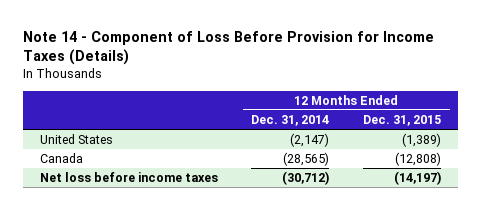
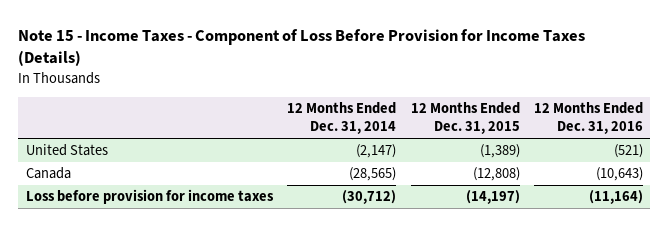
[22,31,434,66] Note 14 - Component of Loss Before Provision for Income Taxes (Details) -> [18,28,586,67] Note 15 - Income Taxes - Component of Loss Before Provision for Income Taxes (Details)
none -> [534,102,644,135] 12 Months Ended Dec. 31, 2016
[39,172,218,183] Net loss before income taxes -> [25,189,274,205] Loss before provision for income taxes

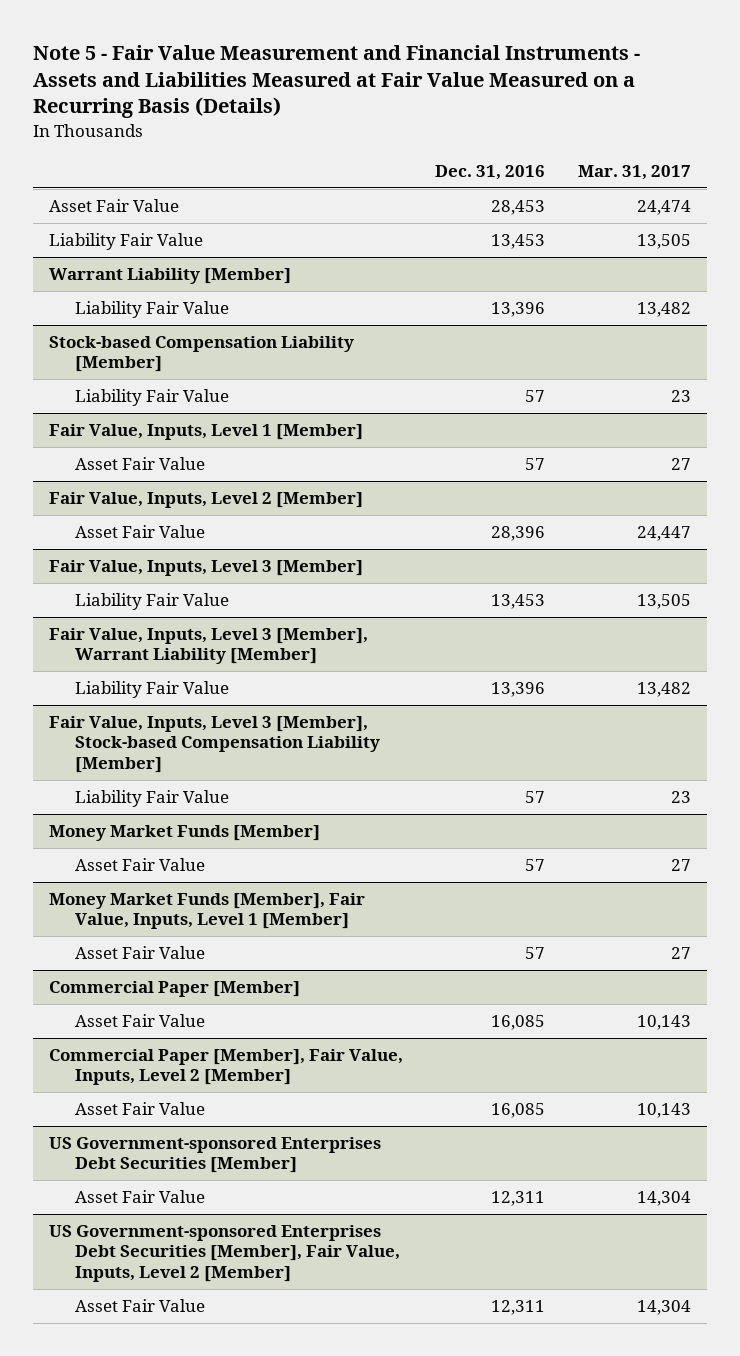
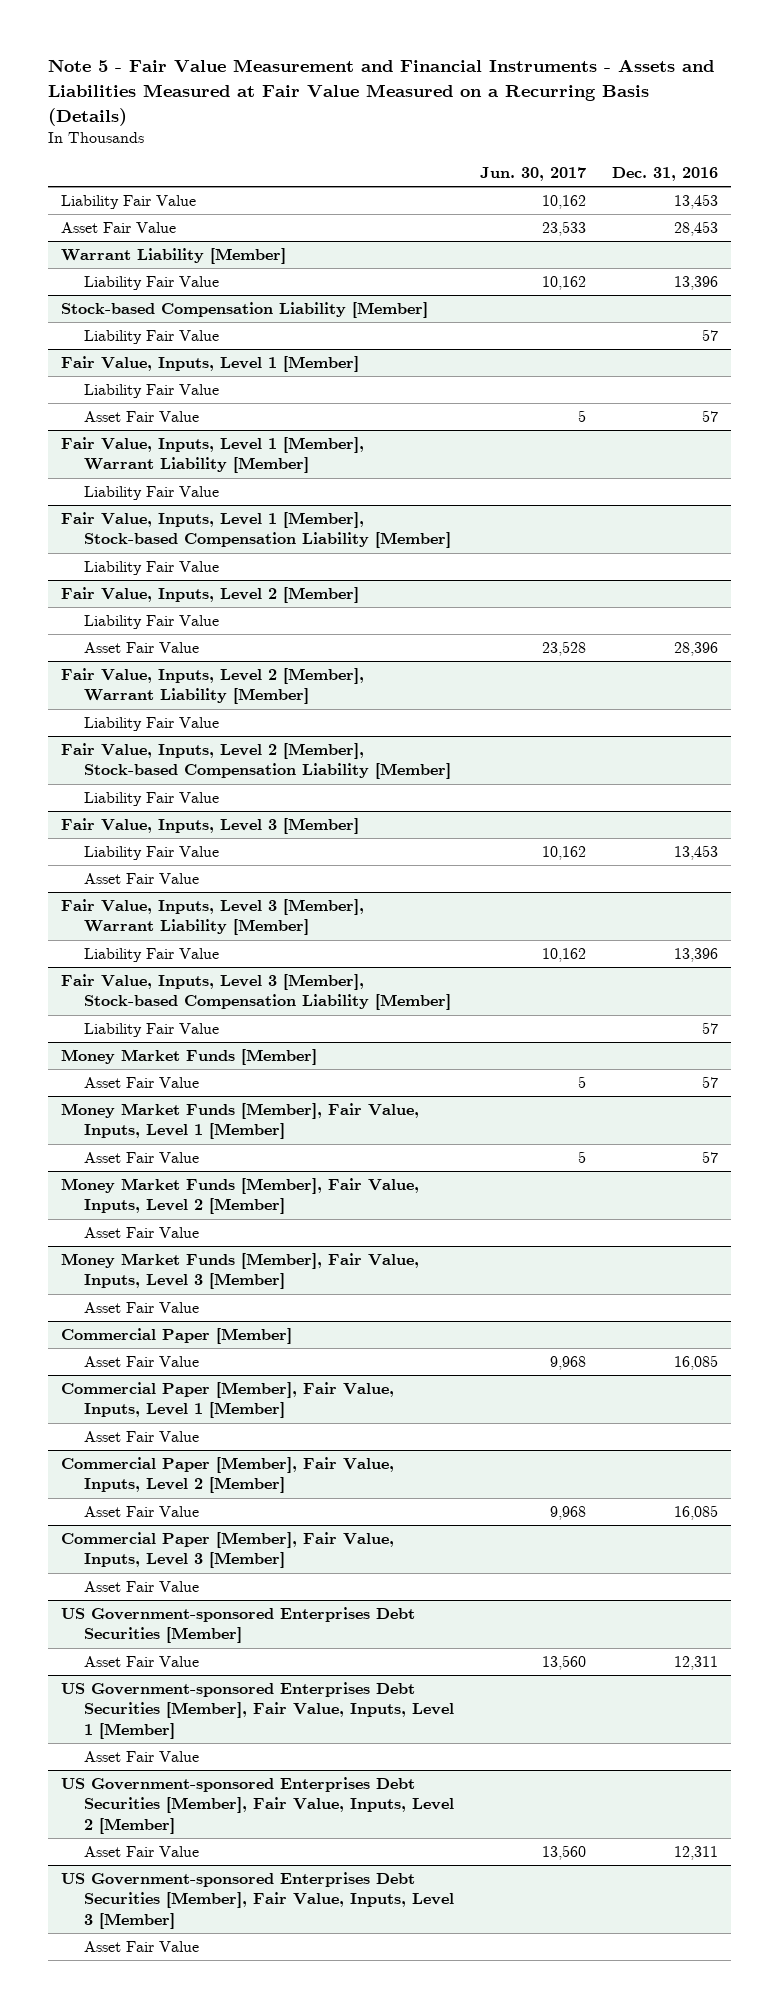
[577,165,691,181] Mar. 31, 2017 -> none
none -> [480,166,587,181] Jun. 30, 2017
[49,199,180,213] Asset Fair Value -> [60,222,176,234] Asset Fair Value
none -> [84,384,220,399] Liability Fair Value
none -> [60,437,364,474] Fair Value, Inputs, Level 1 [Member], Warrant Liability [Member]
none -> [84,486,220,501] Liability Fair Value
none -> [60,512,452,549] Fair Value, Inputs, Level 1 [Member], Stock-based Compensation Liability [Member]
none -> [84,561,220,576] Liability Fair Value
none -> [84,615,220,630] Liability Fair Value
none -> [60,668,364,705] Fair Value, Inputs, Level 2 [Member], Warrant Liability [Member]
none -> [84,717,220,732] Liability Fair Value
none -> [60,743,452,780] Fair Value, Inputs, Level 2 [Member], Stock-based Compensation Liability [Member]
none -> [84,792,220,807] Liability Fair Value
none -> [84,873,200,885] Asset Fair Value
none -> [60,1178,419,1215] Money Market Funds [Member], Fair Value, Inputs, Level 2 [Member]
none -> [84,1227,200,1239] Asset Fair Value
none -> [60,1253,419,1290] Money Market Funds [Member], Fair Value, Inputs, Level 3 [Member]
none -> [84,1302,200,1314] Asset Fair Value
none -> [60,1382,394,1419] Commercial Paper [Member], Fair Value, Inputs, Level 1 [Member]
none -> [84,1431,200,1443] Asset Fair Value
none -> [60,1532,394,1569] Commercial Paper [Member], Fair Value, Inputs, Level 3 [Member]
none -> [84,1581,200,1593] Asset Fair Value
none -> [60,1682,455,1739] US Government-sponsored Enterprises Debt Securities [Member], Fair Value, Inputs, Level 1 [Member]
none -> [84,1751,200,1763] Asset Fair Value
none -> [60,1872,455,1929] US Government-sponsored Enterprises Debt Securities [Member], Fair Value, Inputs, Level 3 [Member]
none -> [84,1941,200,1953] Asset Fair Value

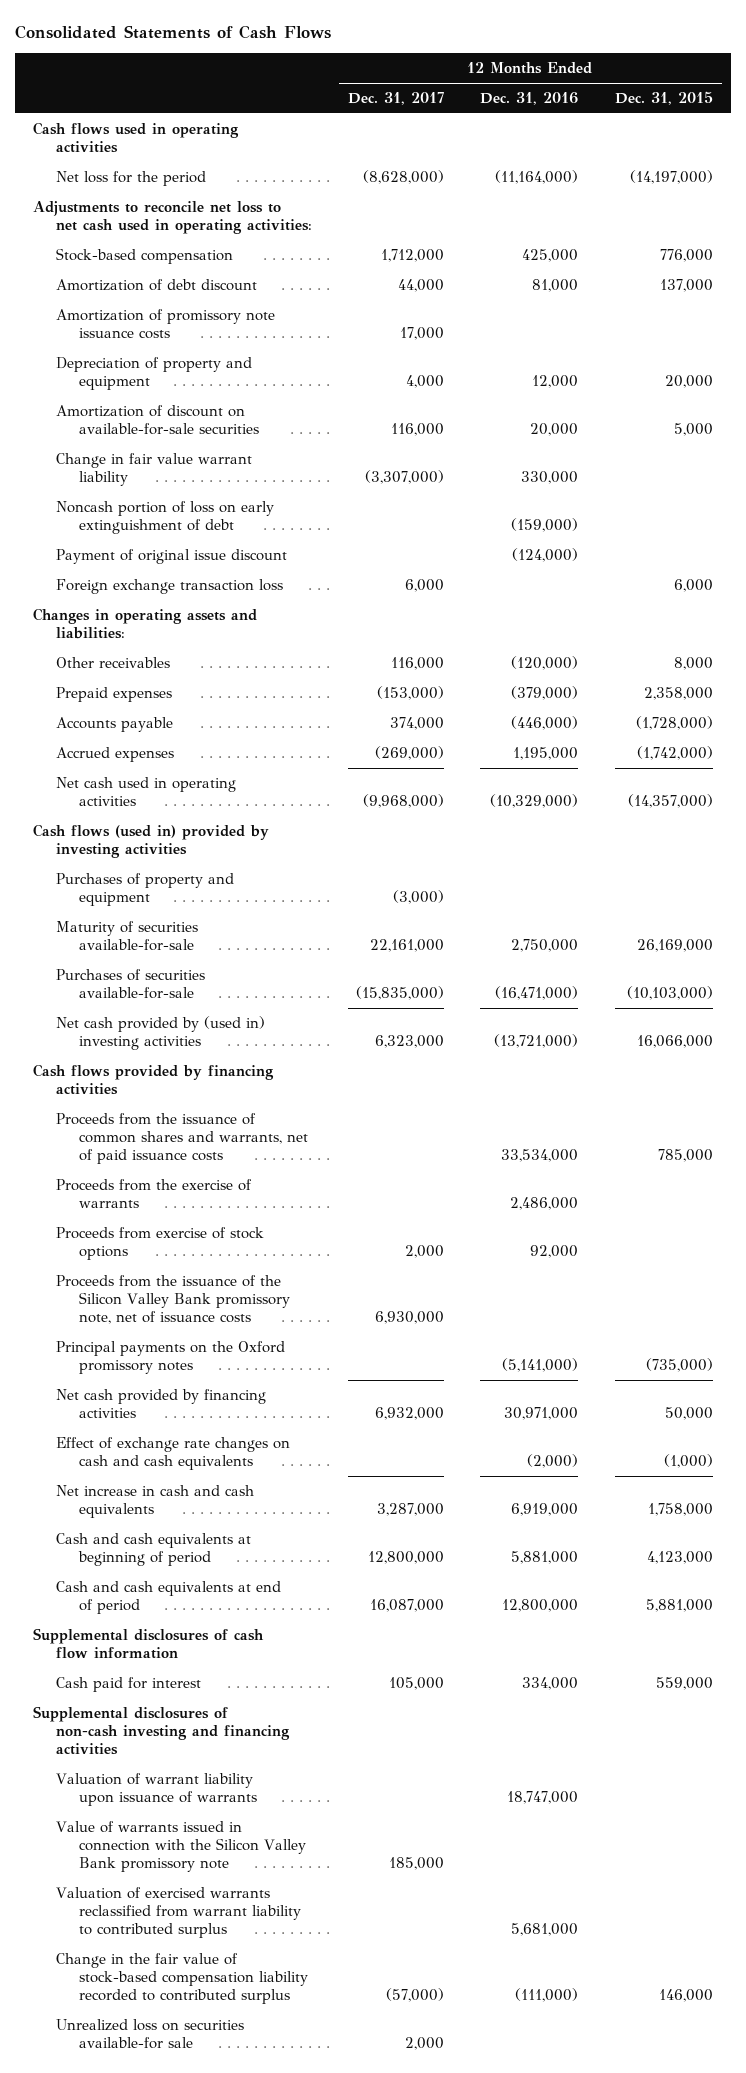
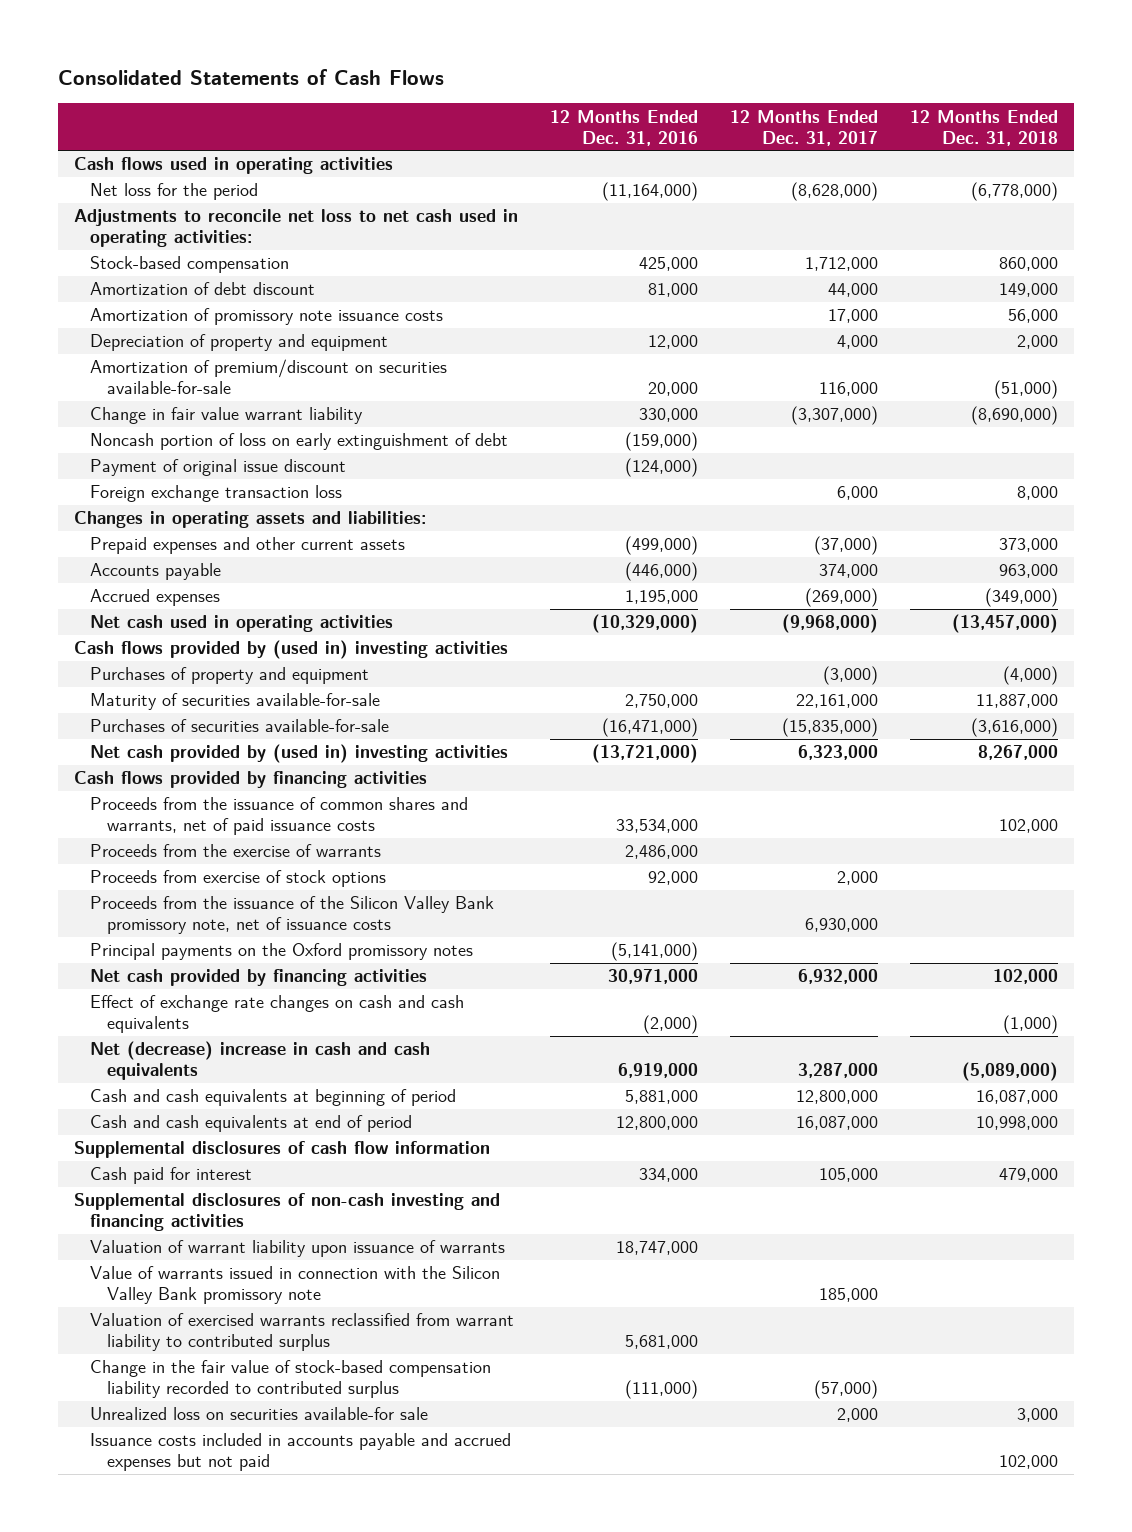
[614,91,713,106] Dec. 31, 2015 -> none
none -> [910,109,1059,146] 12 Months Ended Dec. 31, 2018
[56,405,259,436] Amortization of discount on available-for-sale securities -> [90,359,448,395] Amortization of premium/discount on securities available-for-sale
[56,657,171,669] Other receivables -> none
[56,687,173,703] Prepaid expenses -> none
none -> [90,537,406,555] Prepaid expenses and other current assets
[33,824,270,859] Cash flows (used in) provided by investing activities -> [73,640,508,660] Cash flows provided by (used in) investing activities
[56,1485,255,1519] Net increase in cash and cash equivalents -> [90,1041,431,1081] Net (decrease) increase in cash and cash equivalents
none -> [90,1433,512,1472] Issuance costs included in accounts payable and accrued expenses but not paid

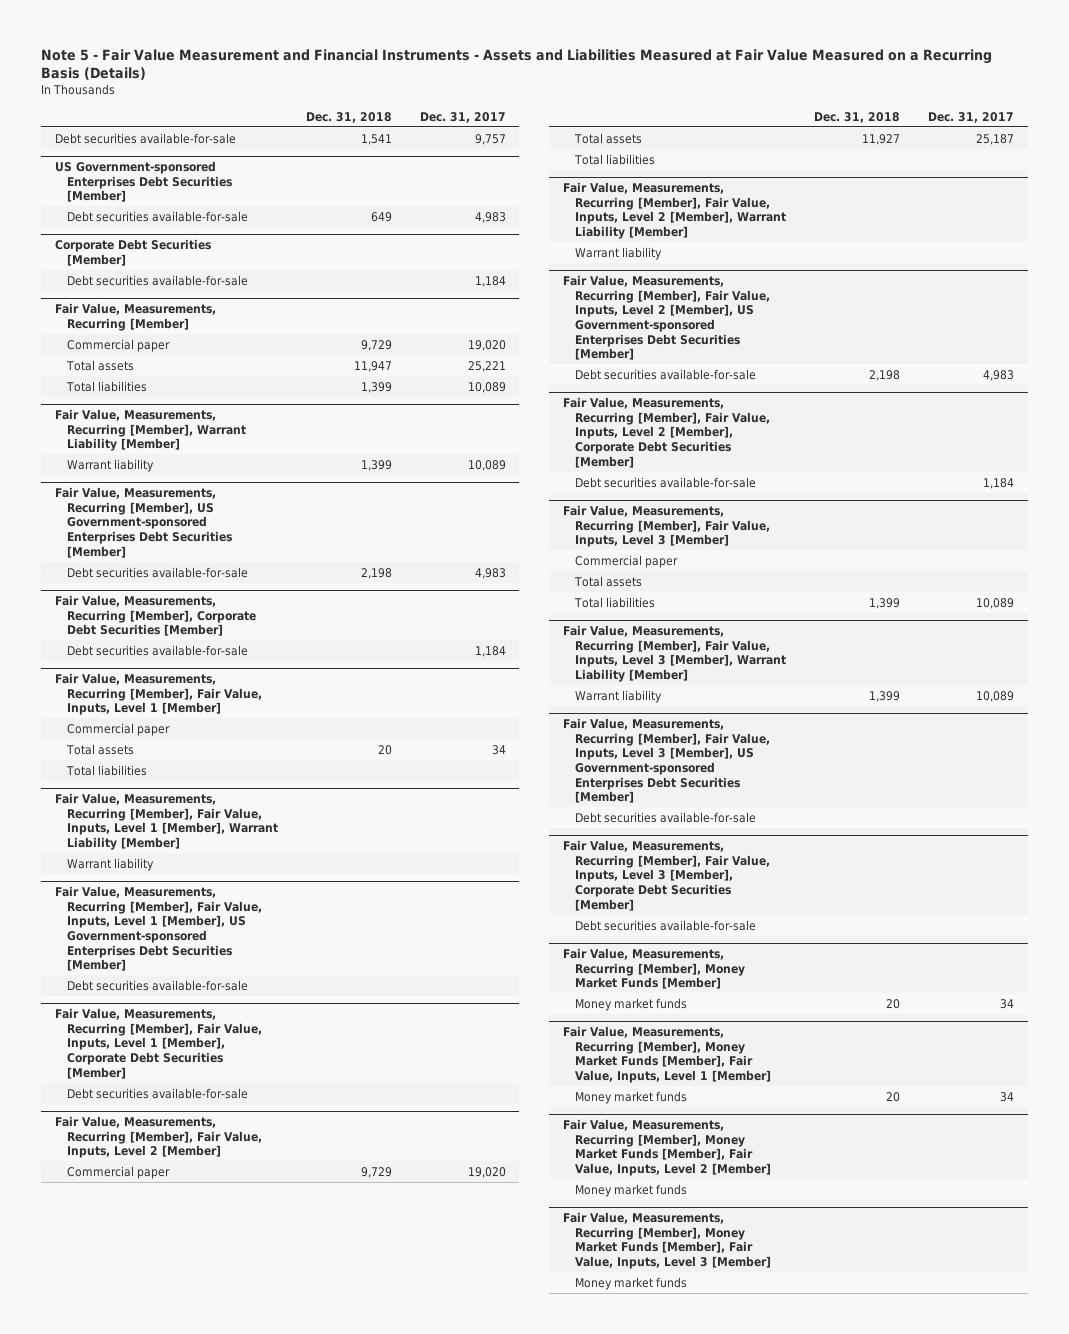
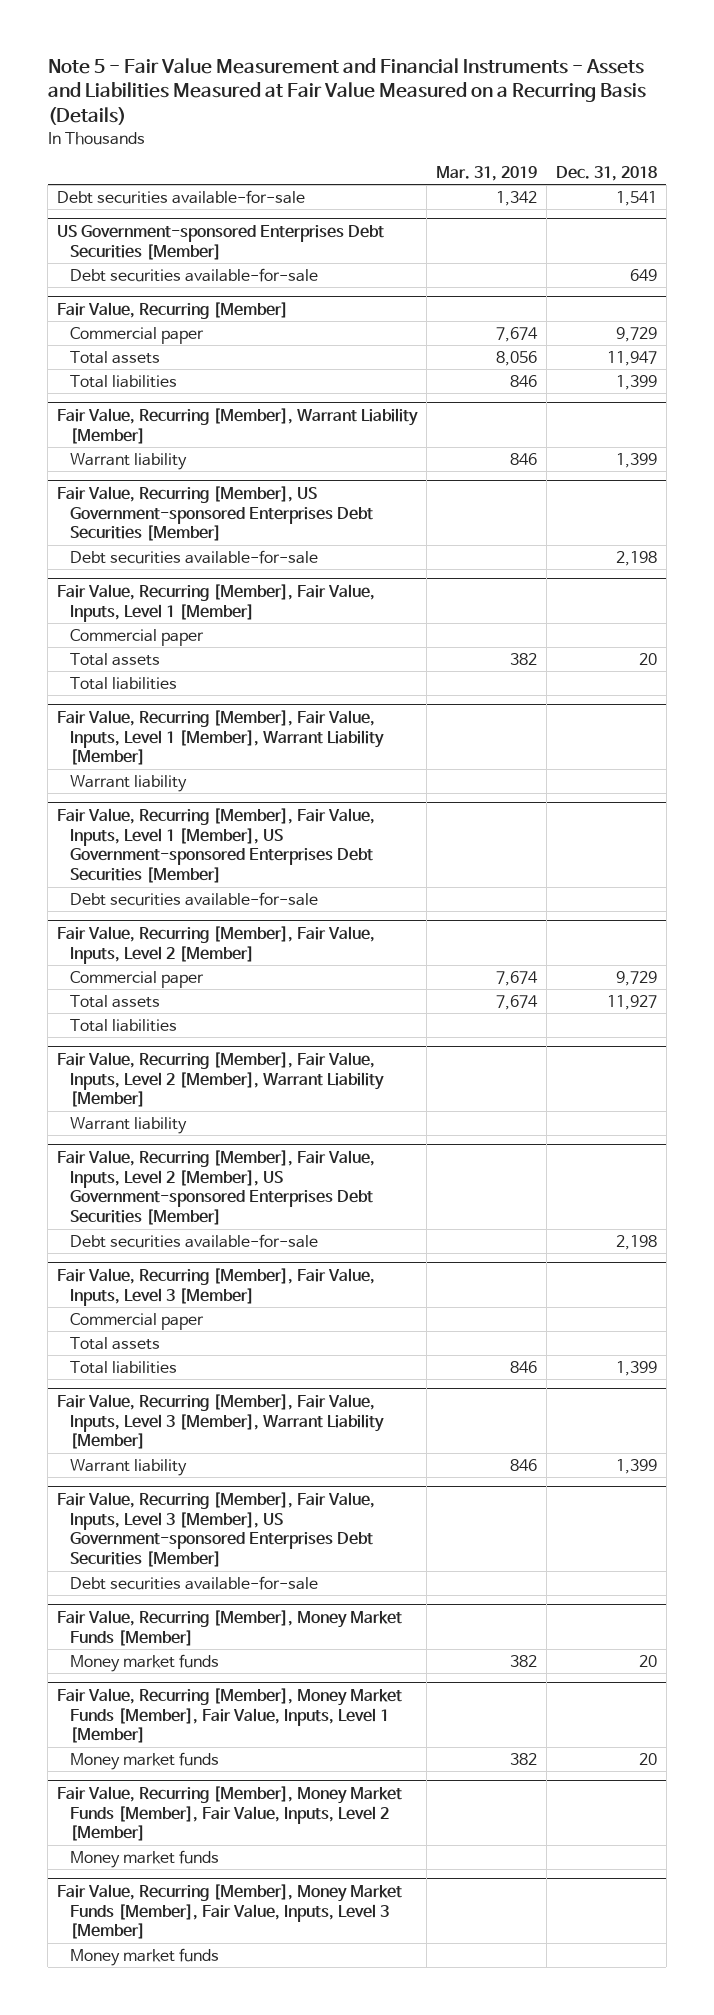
[419,112,506,124] Dec. 31, 2017 -> none
none -> [435,166,537,182] Mar. 31, 2019
[54,239,211,266] Corporate Debt Securities [Member] -> none
[67,274,249,286] Debt securities available-for-sale -> none
[54,303,216,331] Fair Value, Measurements, Recurring [Member] -> [57,301,289,319] Fair Value, Recurring [Member]
[54,409,247,452] Fair Value, Measurements, Recurring [Member], Warrant Liability [Member] -> [57,407,419,444] Fair Value, Recurring [Member], Warrant Liability [Member]
[54,487,233,558] Fair Value, Measurements, Recurring [Member], US Government-sponsored Enterprises Debt Securities [Member] -> [57,485,374,542] Fair Value, Recurring [Member], US Government-sponsored Enterprises Debt Securities [Member]
[54,595,257,637] Fair Value, Measurements, Recurring [Member], Corporate Debt Securities [Member] -> none
[67,644,249,656] Debt securities available-for-sale -> none
[54,673,263,716] Fair Value, Measurements, Recurring [Member], Fair Value, Inputs, Level 1 [Member] -> [57,583,376,622] Fair Value, Recurring [Member], Fair Value, Inputs, Level 1 [Member]
[54,793,279,850] Fair Value, Measurements, Recurring [Member], Fair Value, Inputs, Level 1 [Member], Warrant Liability [Member] -> [57,709,385,766] Fair Value, Recurring [Member], Fair Value, Inputs, Level 1 [Member], Warrant Liability [Member]
[67,979,249,991] Debt securities available-for-sale -> none
[54,1008,263,1079] Fair Value, Measurements, Recurring [Member], Fair Value, Inputs, Level 1 [Member], Corporate Debt Securities [Member] -> none
[54,886,263,972] Fair Value, Measurements, Recurring [Member], Fair Value, Inputs, Level 1 [Member], US Government-sponsored Enterprises Debt Securities [Member] -> [57,807,376,884] Fair Value, Recurring [Member], Fair Value, Inputs, Level 1 [Member], US Government-sponsored Enterprises Debt Securities [Member]
[54,1116,263,1159] Fair Value, Measurements, Recurring [Member], Fair Value, Inputs, Level 2 [Member] -> [57,925,376,964] Fair Value, Recurring [Member], Fair Value, Inputs, Level 2 [Member]
[563,182,787,239] Fair Value, Measurements, Recurring [Member], Fair Value, Inputs, Level 2 [Member], Warrant Liability [Member] -> [57,1051,385,1108] Fair Value, Recurring [Member], Fair Value, Inputs, Level 2 [Member], Warrant Liability [Member]
[563,275,771,361] Fair Value, Measurements, Recurring [Member], Fair Value, Inputs, Level 2 [Member], US Government-sponsored Enterprises Debt Securities [Member] -> [57,1149,376,1226] Fair Value, Recurring [Member], Fair Value, Inputs, Level 2 [Member], US Government-sponsored Enterprises Debt Securities [Member]
[563,397,771,468] Fair Value, Measurements, Recurring [Member], Fair Value, Inputs, Level 2 [Member], Corporate Debt Securities [Member] -> none
[575,476,757,488] Debt securities available-for-sale -> none
[563,505,771,548] Fair Value, Measurements, Recurring [Member], Fair Value, Inputs, Level 3 [Member] -> [57,1267,376,1306] Fair Value, Recurring [Member], Fair Value, Inputs, Level 3 [Member]
[563,625,787,682] Fair Value, Measurements, Recurring [Member], Fair Value, Inputs, Level 3 [Member], Warrant Liability [Member] -> [57,1393,385,1450] Fair Value, Recurring [Member], Fair Value, Inputs, Level 3 [Member], Warrant Liability [Member]
[575,811,757,823] Debt securities available-for-sale -> none
[563,840,771,911] Fair Value, Measurements, Recurring [Member], Fair Value, Inputs, Level 3 [Member], Corporate Debt Securities [Member] -> none
[563,718,771,804] Fair Value, Measurements, Recurring [Member], Fair Value, Inputs, Level 3 [Member], US Government-sponsored Enterprises Debt Securities [Member] -> [57,1491,376,1568] Fair Value, Recurring [Member], Fair Value, Inputs, Level 3 [Member], US Government-sponsored Enterprises Debt Securities [Member]
[563,948,746,990] Fair Value, Measurements, Recurring [Member], Money Market Funds [Member] -> [57,1609,403,1646] Fair Value, Recurring [Member], Money Market Funds [Member]
[563,1026,772,1083] Fair Value, Measurements, Recurring [Member], Money Market Funds [Member], Fair Value, Inputs, Level 1 [Member] -> [57,1687,403,1744] Fair Value, Recurring [Member], Money Market Funds [Member], Fair Value, Inputs, Level 1 [Member]
[563,1119,772,1176] Fair Value, Measurements, Recurring [Member], Money Market Funds [Member], Fair Value, Inputs, Level 2 [Member] -> [57,1785,403,1842] Fair Value, Recurring [Member], Money Market Funds [Member], Fair Value, Inputs, Level 2 [Member]
[563,1212,772,1269] Fair Value, Measurements, Recurring [Member], Money Market Funds [Member], Fair Value, Inputs, Level 3 [Member] -> [57,1883,403,1940] Fair Value, Recurring [Member], Money Market Funds [Member], Fair Value, Inputs, Level 3 [Member]

